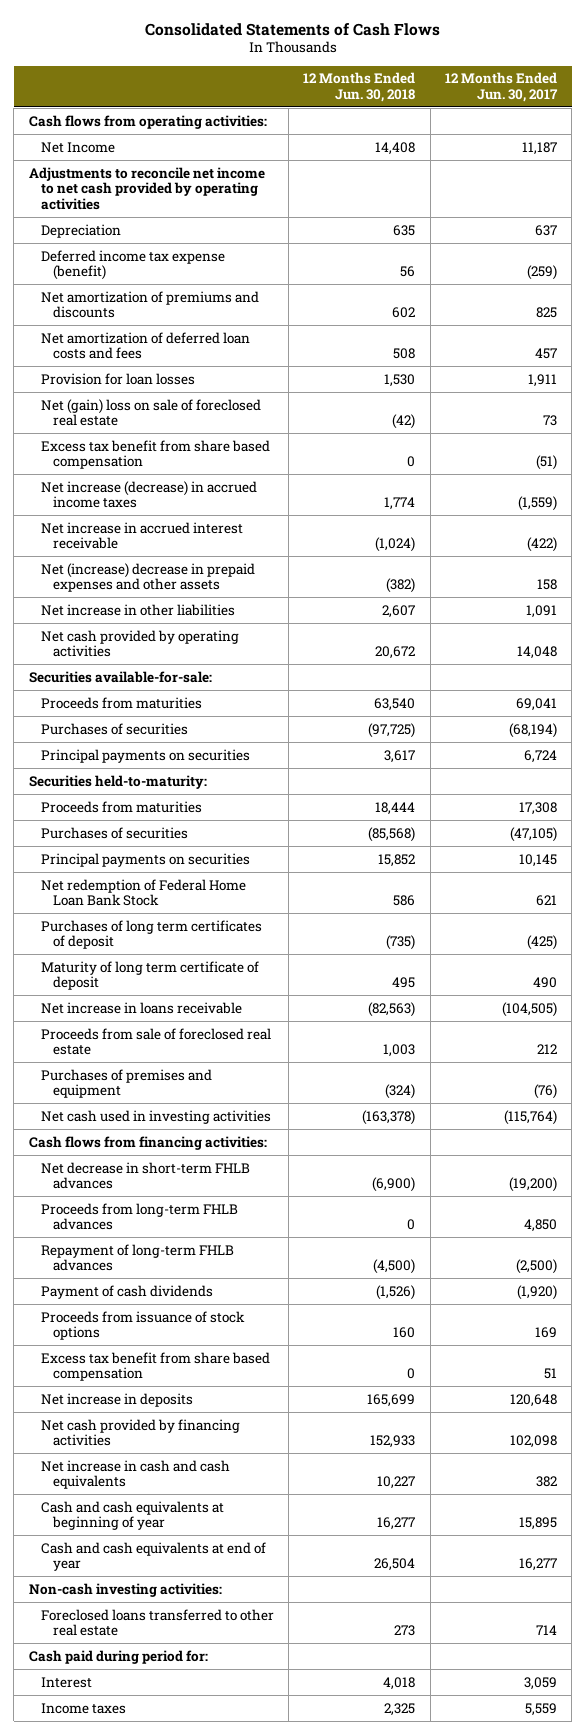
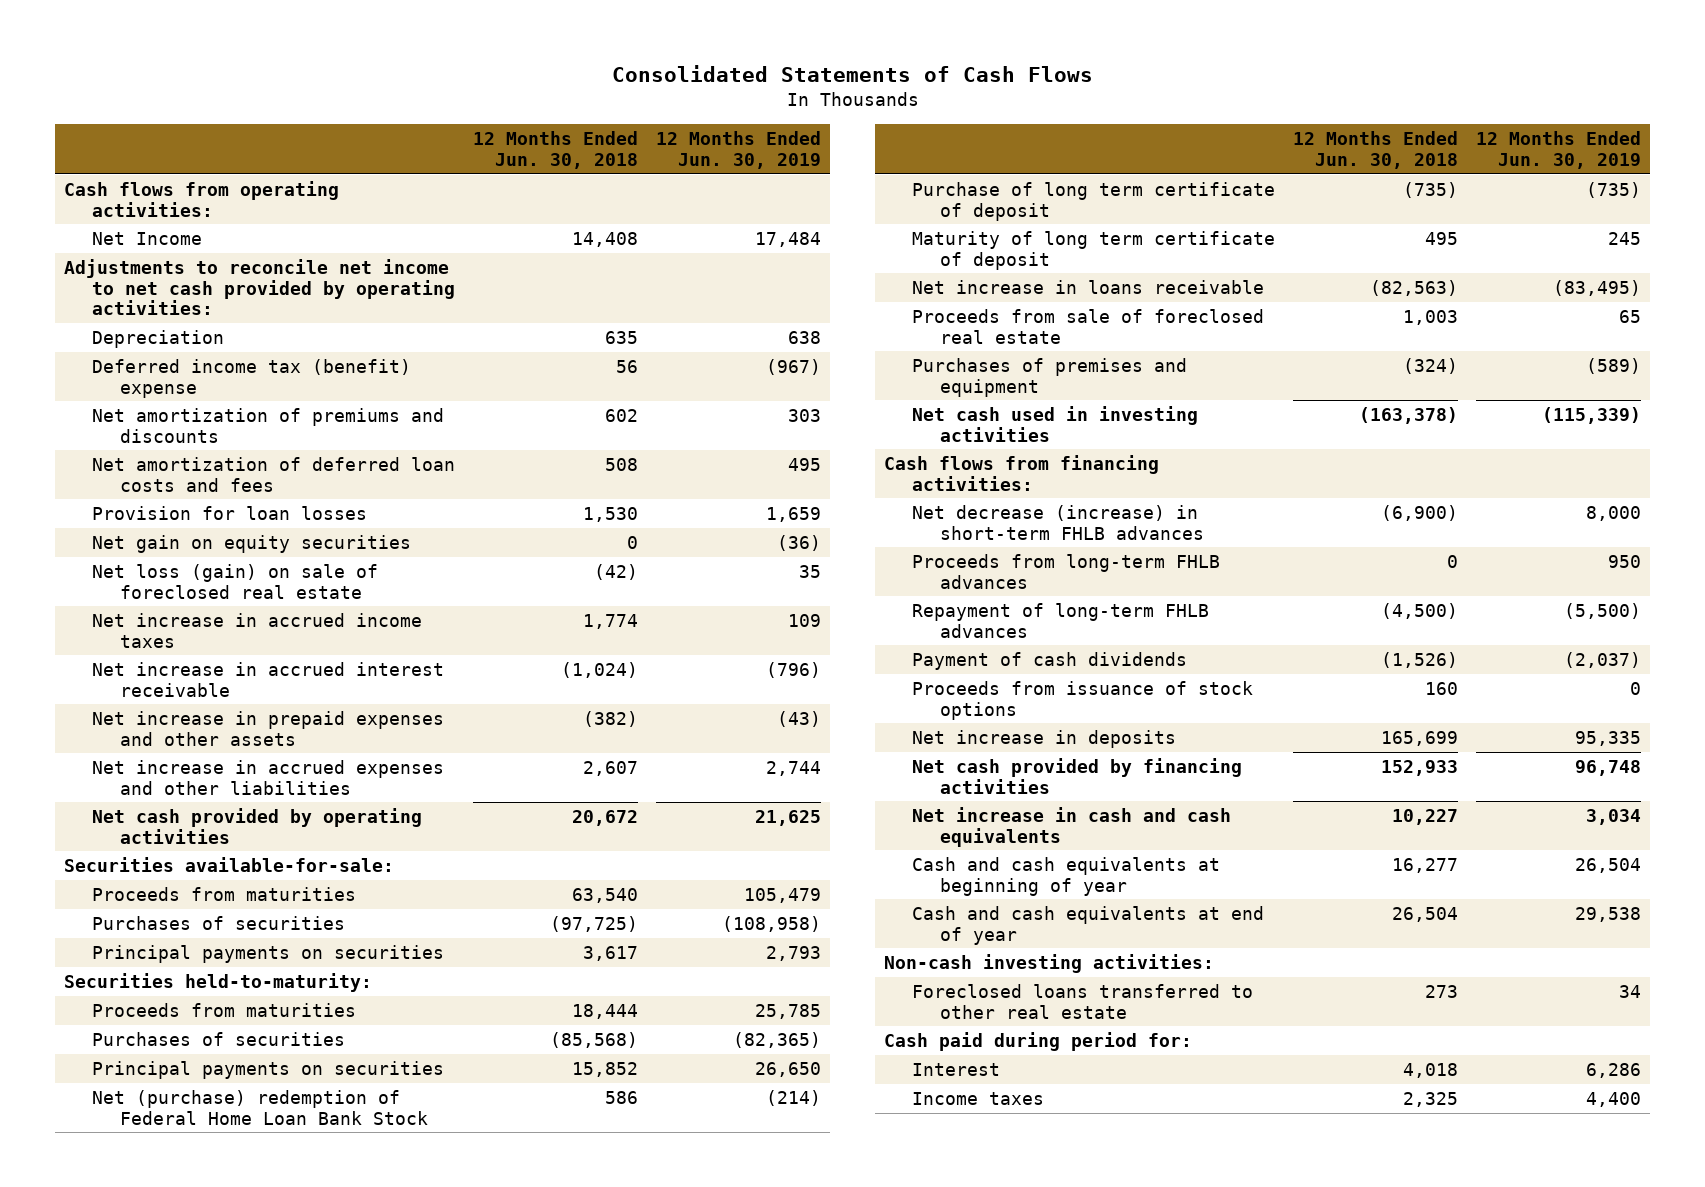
[445,72,559,102] 12 Months Ended Jun. 30, 2017 -> none
none -> [656,130,822,169] 12 Months Ended Jun. 30, 2019
[28,166,265,210] Adjustments to reconcile net income to net cash provided by operating activities -> [63,258,456,316] Adjustments to reconcile net income to net cash provided by operating activities:
[40,249,225,281] Deferred income tax expense (benefit) -> [92,358,412,398] Deferred income tax (benefit) expense
[40,439,270,470] Excess tax benefit from share based compensation -> none
none -> [92,534,412,553] Net gain on equity securities
[40,398,261,427] Net (gain) loss on sale of foreclosed real estate -> [92,563,379,599] Net loss (gain) on sale of foreclosed real estate
[40,480,257,509] Net increase (decrease) in accrued income taxes -> [92,612,423,648] Net increase in accrued income taxes
[40,562,255,593] Net (increase) decrease in prepaid expenses and other assets -> [92,710,445,746] Net increase in prepaid expenses and other assets
[40,603,235,616] Net increase in other liabilities -> [92,759,445,795] Net increase in accrued expenses and other liabilities
[40,878,246,907] Net redemption of Federal Home Loan Bank Stock -> [92,1089,429,1125] Net (purchase) redemption of Federal Home Loan Bank Stock
[40,919,262,950] Purchases of long term certificates of deposit -> [912,181,1276,221] Purchase of long term certificate of deposit
[40,1161,250,1190] Net decrease in short-term FHLB advances -> [912,504,1205,540] Net decrease (increase) in short-term FHLB advances
[40,1351,270,1382] Excess tax benefit from share based compensation -> none

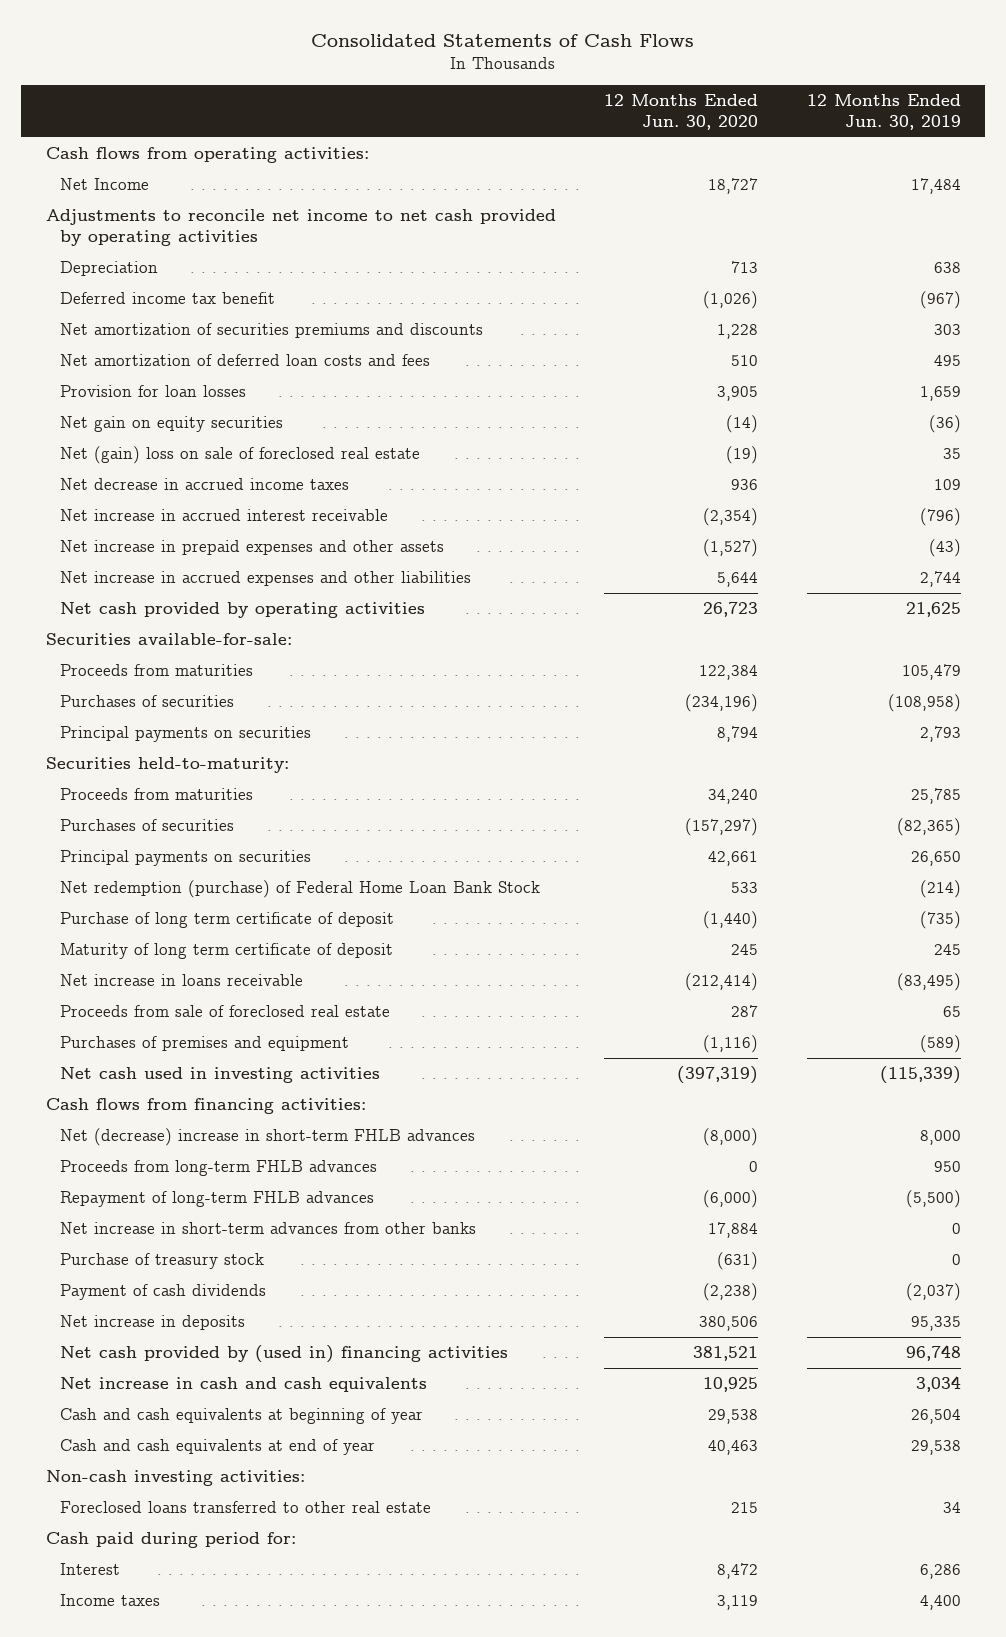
[473,130,639,169] 12 Months Ended Jun. 30, 2018 -> none
none -> [604,94,759,131] 12 Months Ended Jun. 30, 2020
[63,258,456,316] Adjustments to reconcile net income to net cash provided by operating activities: -> [45,209,556,246] Adjustments to reconcile net income to net cash provided by operating activities
[92,358,412,398] Deferred income tax (benefit) expense -> [60,292,276,305] Deferred income tax benefit
[92,407,445,443] Net amortization of premiums and discounts -> [60,323,484,339] Net amortization of securities premiums and discounts
[92,563,379,599] Net loss (gain) on sale of foreclosed real estate -> [60,446,421,465] Net (gain) loss on sale of foreclosed real estate
[92,612,423,648] Net increase in accrued income taxes -> [60,478,350,491] Net decrease in accrued income taxes
[92,1089,429,1125] Net (purchase) redemption of Federal Home Loan Bank Stock -> [60,880,541,899] Net redemption (purchase) of Federal Home Loan Bank Stock
[912,504,1205,540] Net decrease (increase) in short-term FHLB advances -> [60,1128,476,1147] Net (decrease) increase in short-term FHLB advances
none -> [60,1222,477,1235] Net increase in short-term advances from other banks
none -> [60,1253,265,1270] Purchase of treasury stock
[912,680,1254,720] Proceeds from issuance of stock options -> none
[912,757,1243,794] Net cash provided by financing activities -> [60,1345,509,1364] Net cash provided by (used in) financing activities

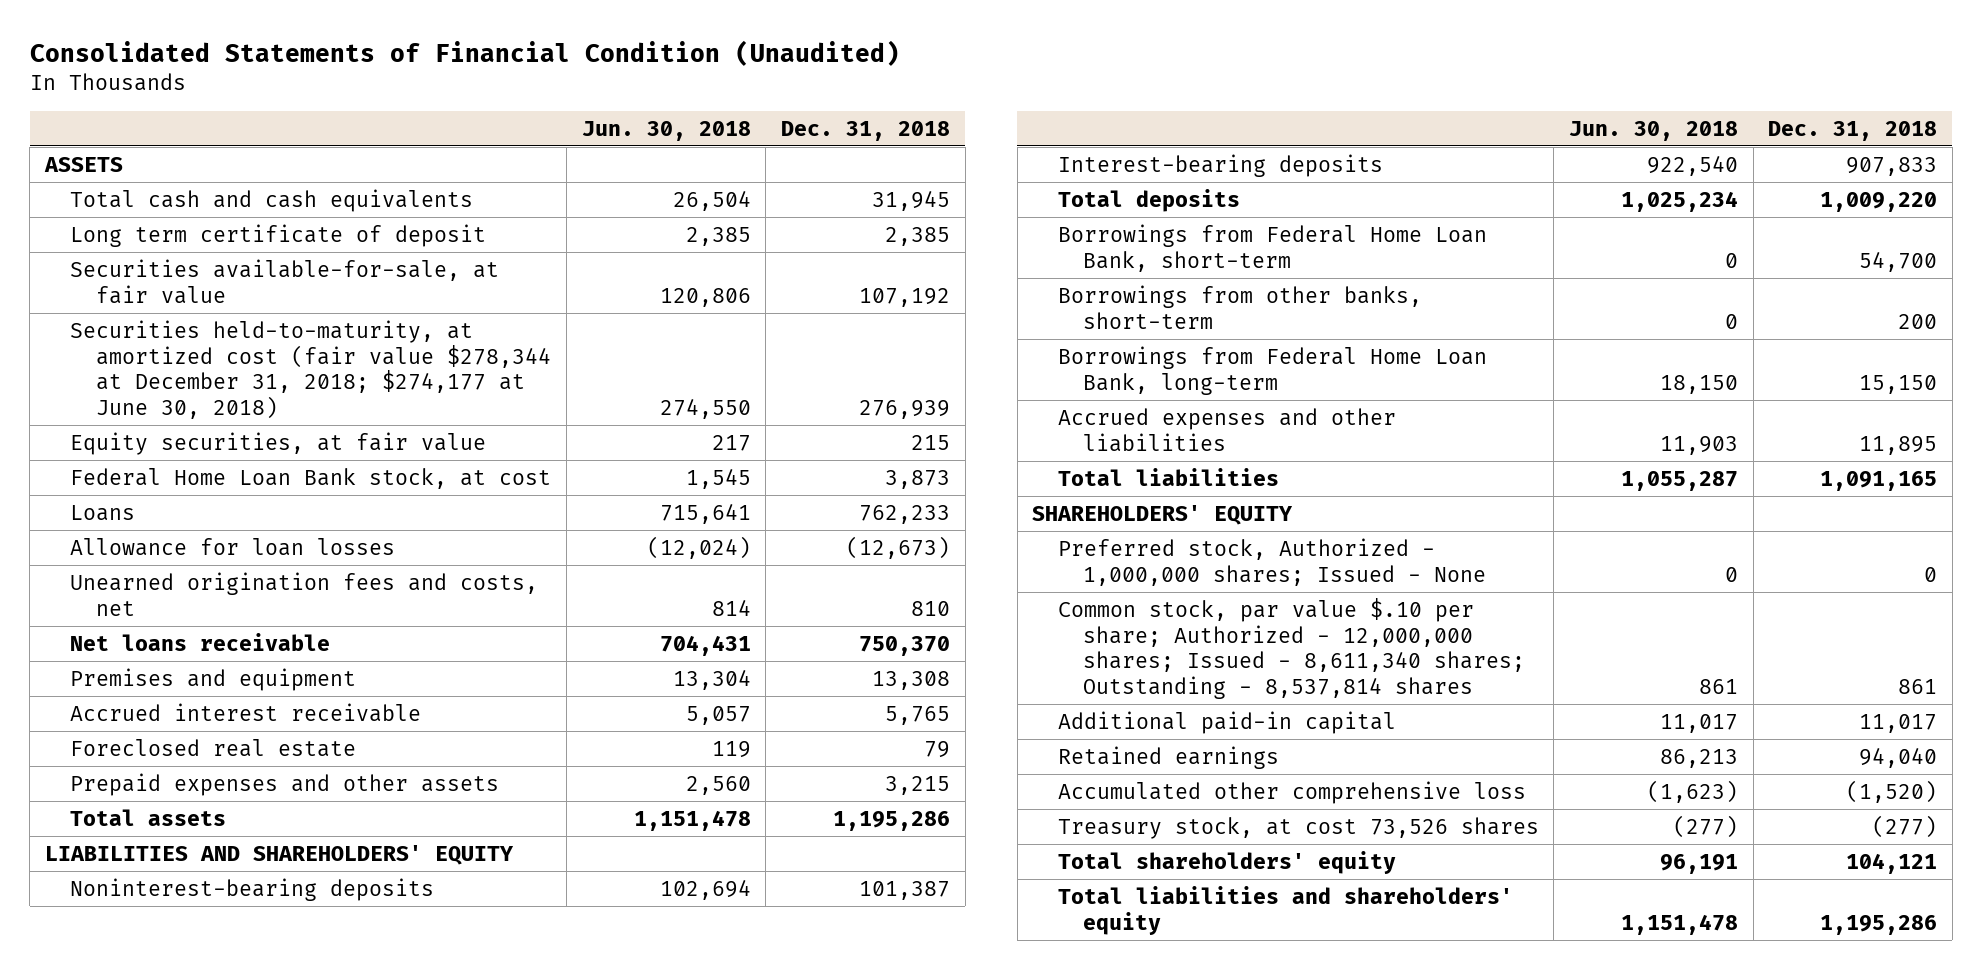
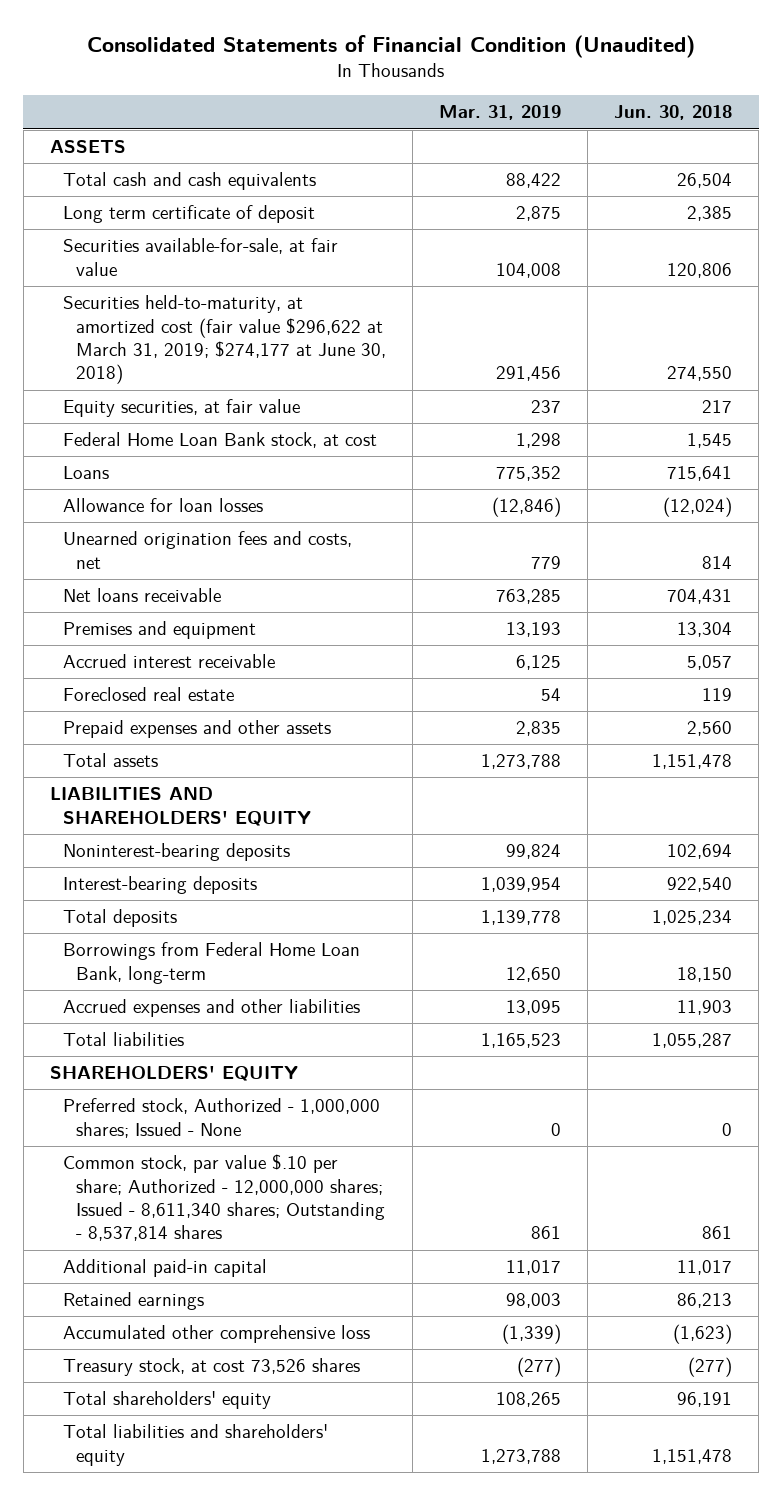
[780,120,950,141] Dec. 31, 2018 -> none
none -> [438,105,561,121] Mar. 31, 2019
[70,319,551,420] Securities held-to-maturity, at amortized cost (fair value $278,344 at December 31, 2018; $274,177 at June 30, 2018) -> [62,295,386,385] Securities held-to-maturity, at amortized cost (fair value $296,622 at March 31, 2019; $274,177 at June 30, 2018)
[1057,223,1487,272] Borrowings from Federal Home Loan Bank, short-term -> none
[1057,284,1422,329] Borrowings from other banks, short-term -> none

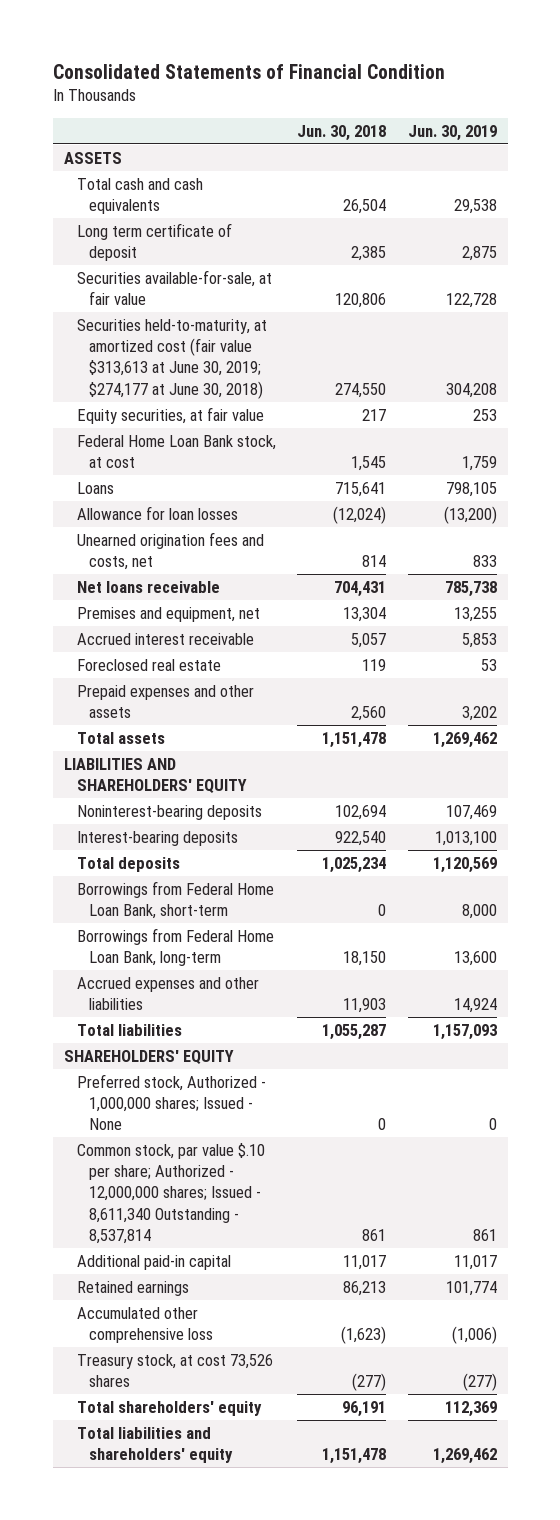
[86,34,695,58] Consolidated Statements of Financial Condition (Unaudited) -> [52,63,445,79] Consolidated Statements of Financial Condition
[438,105,561,121] Mar. 31, 2019 -> none
none -> [407,124,497,141] Jun. 30, 2019
[62,295,386,385] Securities held-to-maturity, at amortized cost (fair value $296,622 at March 31, 2019; $274,177 at June 30, 2018) -> [76,318,267,399] Securities held-to-maturity, at amortized cost (fair value $313,613 at June 30, 2019; $274,177 at June 30, 2018)
[62,621,256,640] Premises and equipment -> [76,606,260,622] Premises and equipment, net
none -> [76,880,274,920] Borrowings from Federal Home Loan Bank, short-term
[62,1154,385,1242] Common stock, par value $.10 per share; Authorized - 12,000,000 shares; Issued - 8,611,340 shares; Outstanding - 8,537,814 shares -> [76,1142,265,1244] Common stock, par value $.10 per share; Authorized - 12,000,000 shares; Issued - 8,611,340 Outstanding - 8,537,814

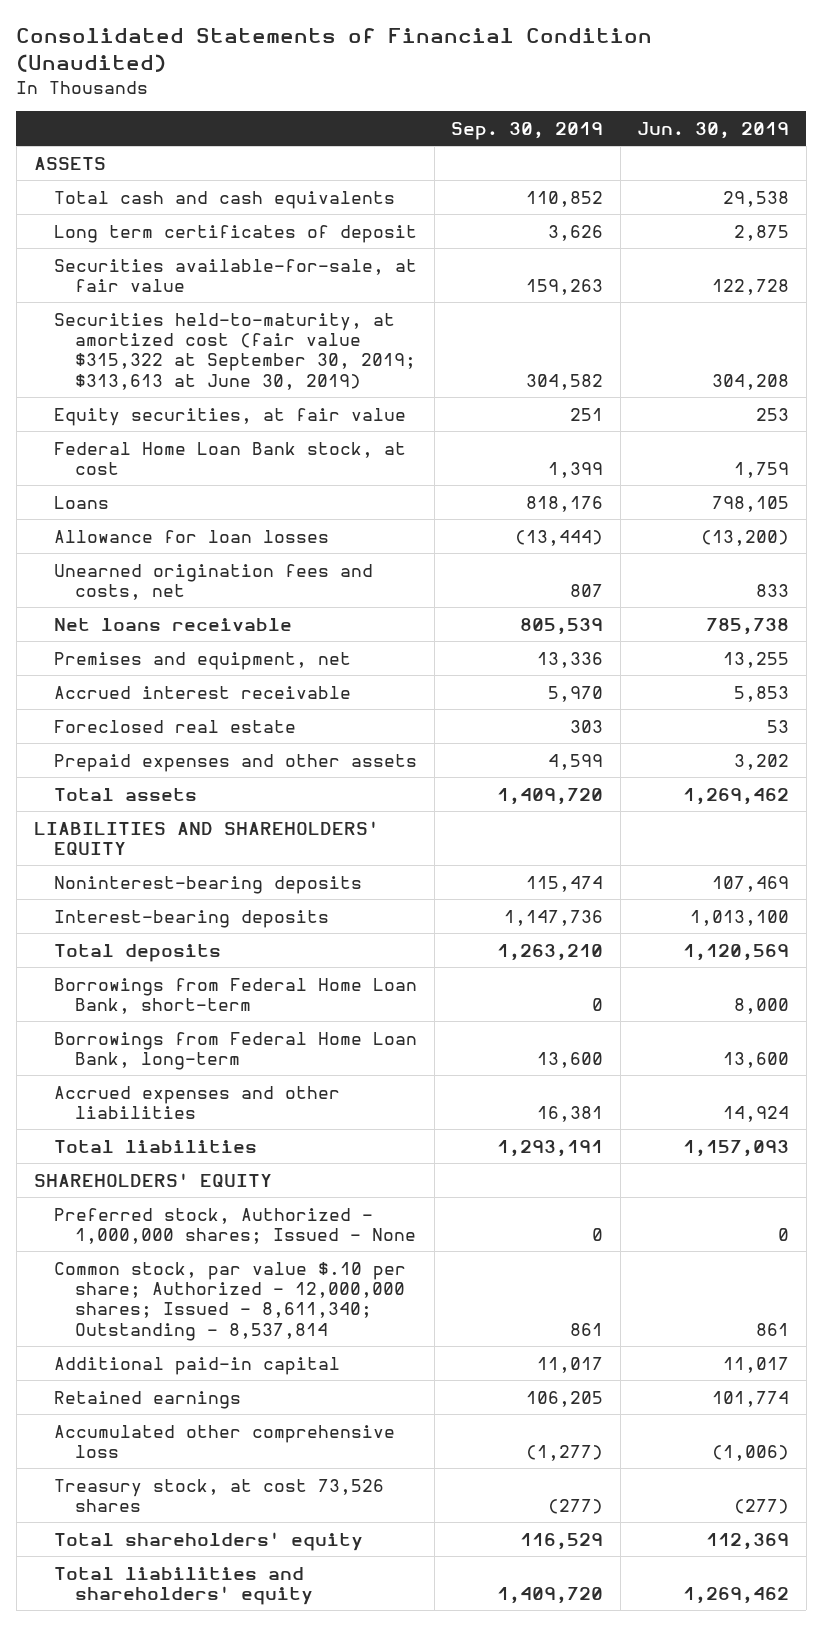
[52,63,445,79] Consolidated Statements of Financial Condition -> [16,28,653,73] Consolidated Statements of Financial Condition (Unaudited)
[297,124,387,141] Jun. 30, 2018 -> none
none -> [451,121,604,140] Sep. 30, 2019
[76,222,232,262] Long term certificate of deposit -> [54,224,418,243] Long term certificates of deposit
[76,318,267,399] Securities held-to-maturity, at amortized cost (fair value $313,613 at June 30, 2019; $274,177 at June 30, 2018) -> [54,312,416,390] Securities held-to-maturity, at amortized cost (fair value $315,322 at September 30, 2019; $313,613 at June 30, 2019)
[76,1142,265,1244] Common stock, par value $.10 per share; Authorized - 12,000,000 shares; Issued - 8,611,340 Outstanding - 8,537,814 -> [54,1261,407,1341] Common stock, par value $.10 per share; Authorized - 12,000,000 shares; Issued - 8,611,340; Outstanding - 8,537,814

